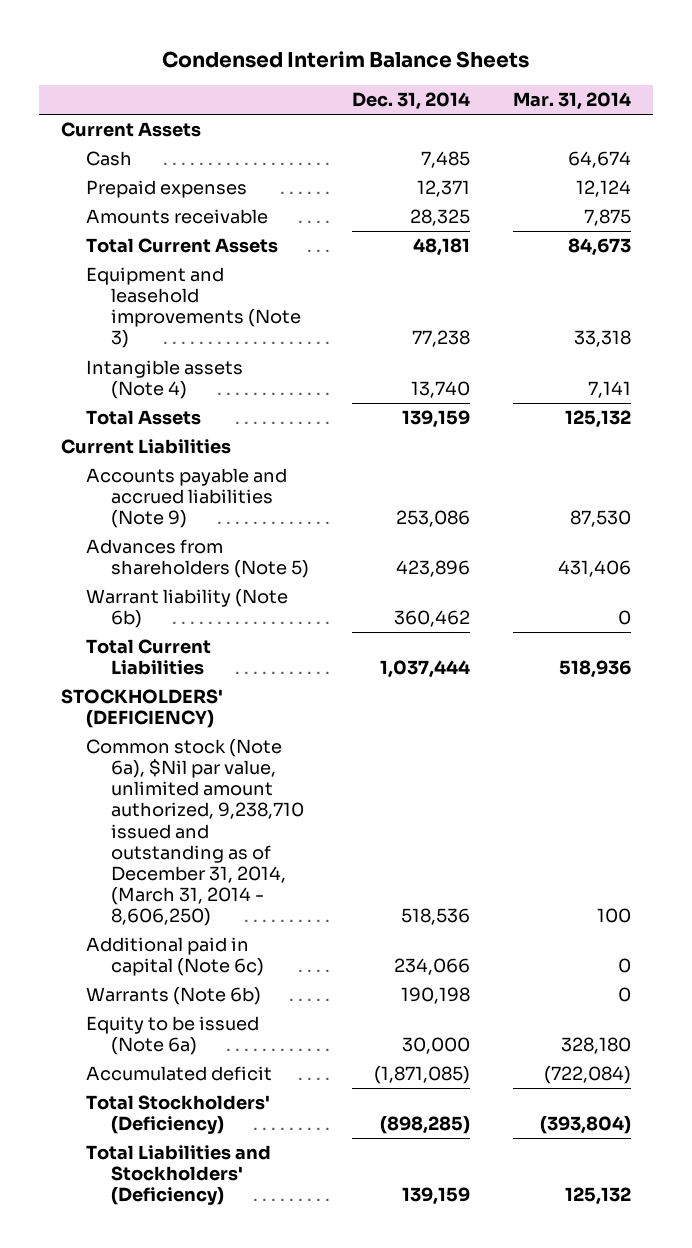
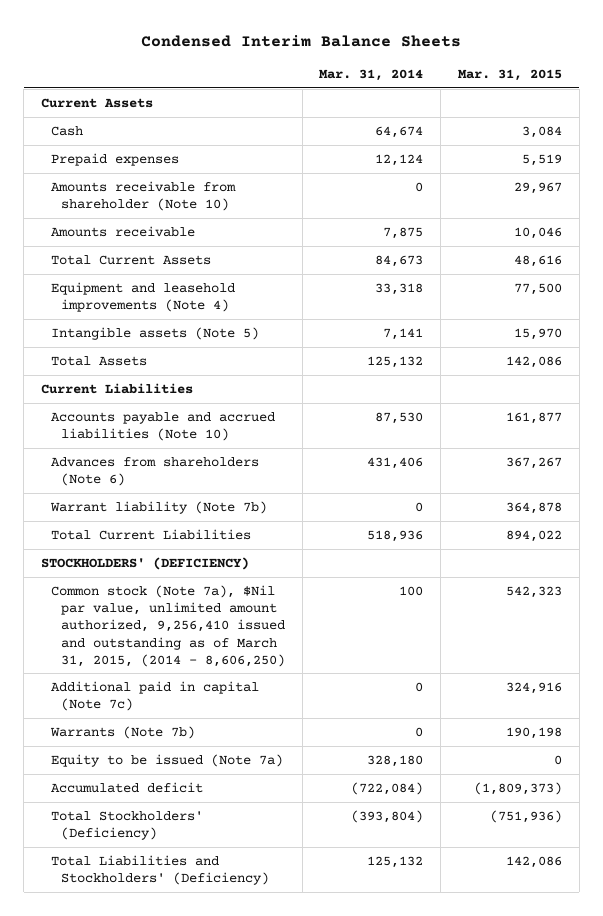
[351,92,470,111] Dec. 31, 2014 -> none
none -> [457,68,562,81] Mar. 31, 2015
none -> [50,180,236,212] Amounts receivable from shareholder (Note 10)
[85,267,301,349] Equipment and leasehold improvements (Note 3) -> [50,281,235,313] Equipment and leasehold improvements (Note 4)
[85,360,243,400] Intangible assets (Note 4) -> [50,326,259,340] Intangible assets (Note 5)
[85,468,287,529] Accounts payable and accrued liabilities (Note 9) -> [50,411,275,442] Accounts payable and accrued liabilities (Note 10)
[85,539,309,579] Advances from shareholders (Note 5) -> [50,456,259,487] Advances from shareholders (Note 6)
[85,589,288,629] Warrant liability (Note 6b) -> [49,500,267,514] Warrant liability (Note 7b)
[85,739,304,926] Common stock (Note 6a), $Nil par value, unlimited amount authorized, 9,238,710 issued and outstanding as of December 31, 2014, (March 31, 2014 - 8,606,250) -> [50,584,285,667] Common stock (Note 7a), $Nil par value, unlimited amount authorized, 9,256,410 issued and outstanding as of March 31, 2015, (2014 - 8,606,250)
[85,937,264,977] Additional paid in capital (Note 6c) -> [50,680,259,712] Additional paid in capital (Note 7c)
[85,987,261,1006] Warrants (Note 6b) -> [49,725,195,739] Warrants (Note 7b)
[85,1016,259,1056] Equity to be issued (Note 6a) -> [50,753,283,767] Equity to be issued (Note 7a)

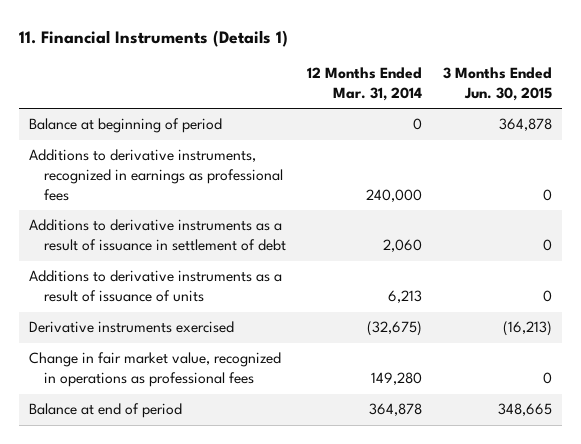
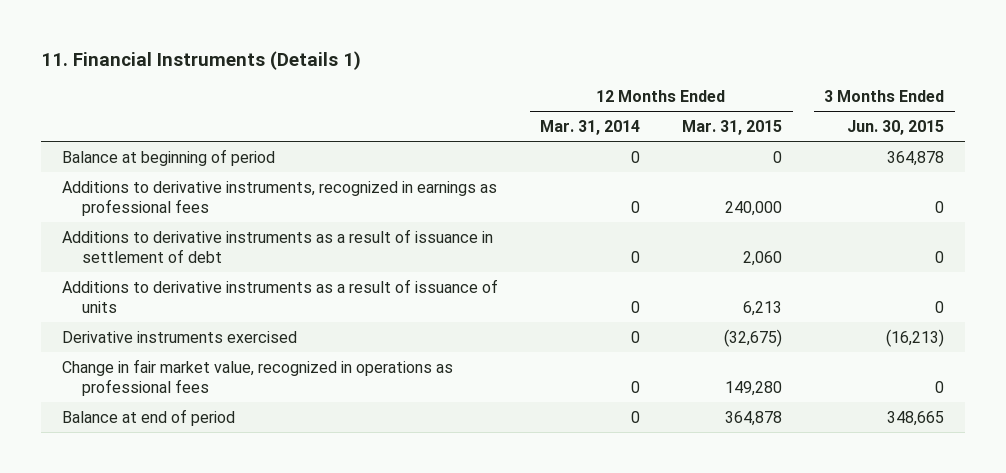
none -> [682,120,783,136] Mar. 31, 2015
[366,188,423,202] 240,000 -> [631,200,641,213] 0
[383,239,423,253] 2,060 -> [631,250,641,263] 0
[388,290,423,304] 6,213 -> [631,300,641,313] 0
[367,321,423,337] (32,675) -> [631,330,641,343] 0
[371,372,423,386] 149,280 -> [631,380,641,393] 0
[369,403,423,417] 364,878 -> [631,410,641,423] 0

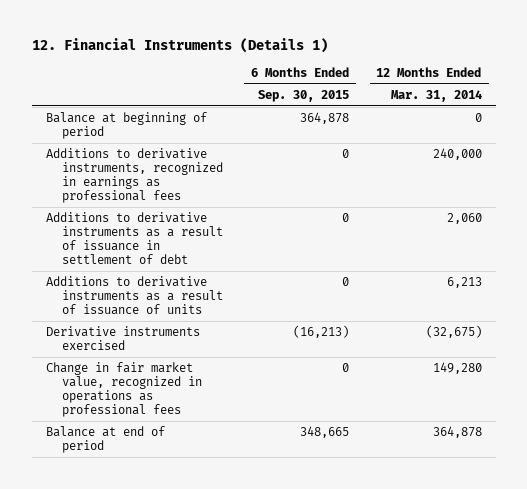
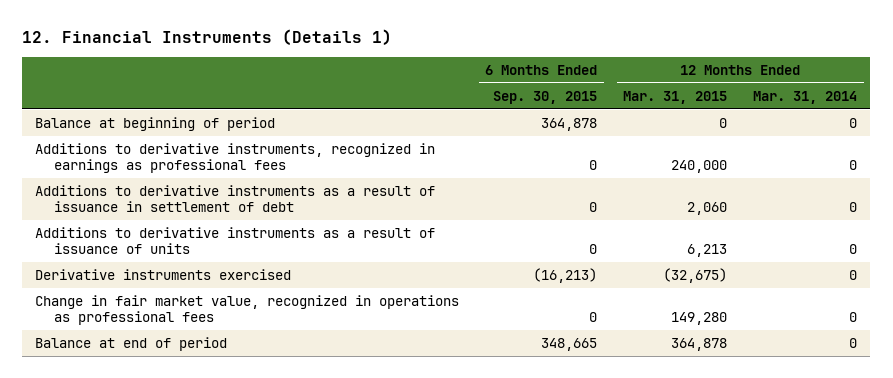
none -> [623,90,728,104] Mar. 31, 2015
[432,148,482,161] 240,000 -> [849,159,858,170] 0
[446,213,482,225] 2,060 -> [849,201,858,212] 0
[446,277,482,289] 6,213 -> [849,243,858,254] 0
[425,325,482,339] (32,675) -> [849,269,858,280] 0
[432,362,482,375] 149,280 -> [849,311,858,322] 0
[432,426,482,439] 364,878 -> [849,337,858,348] 0

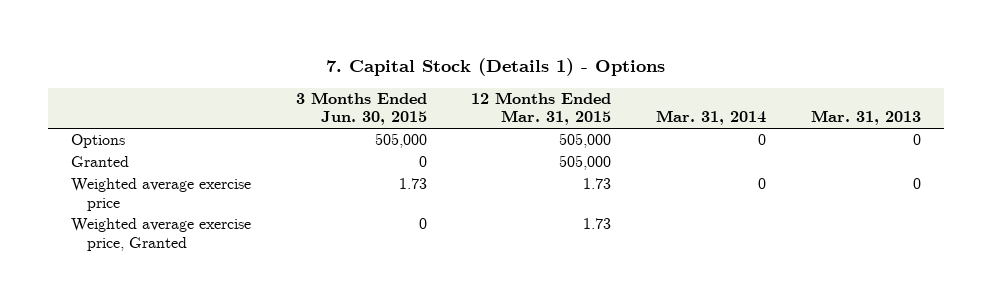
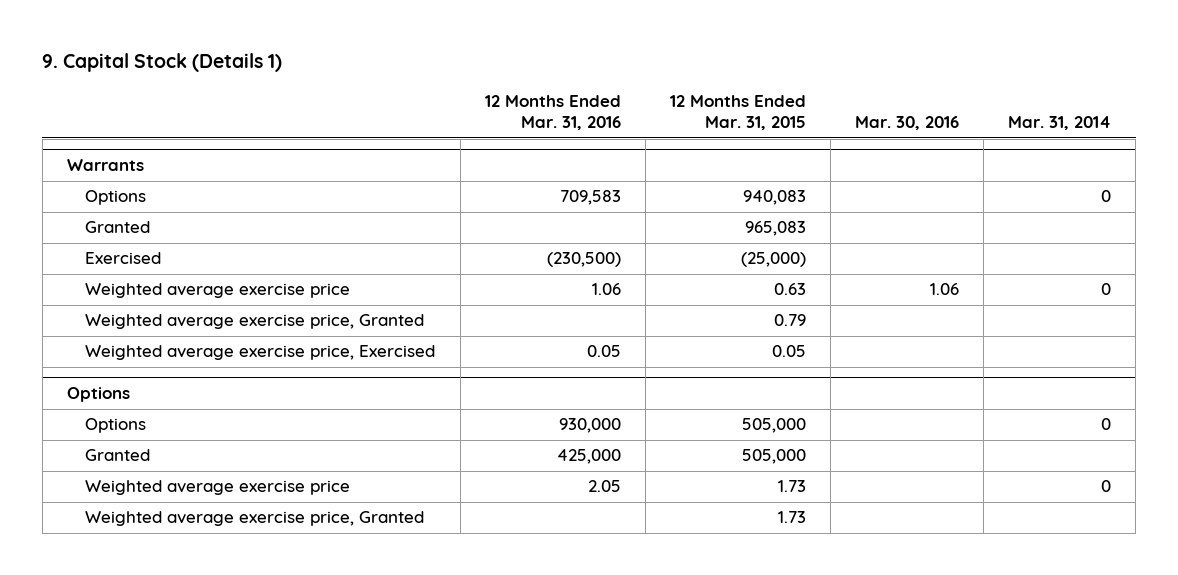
[325,58,665,77] 7. Capital Stock (Details 1) - Options -> [42,53,283,73] 9. Capital Stock (Details 1)
[295,92,427,126] 3 Months Ended Jun. 30, 2015 -> none
[811,110,922,126] Mar. 31, 2013 -> none
none -> [484,94,621,131] 12 Months Ended Mar. 31, 2016
none -> [855,116,960,131] Mar. 30, 2016
none -> [66,159,144,172] Warrants
none -> [85,190,147,206] Options
none -> [85,221,151,234] Granted
none -> [85,252,162,265] Exercised
none -> [85,283,351,299] Weighted average exercise price
none -> [85,314,425,330] Weighted average exercise price, Granted
none -> [85,345,436,361] Weighted average exercise price, Exercised
none -> [66,387,130,403] Options

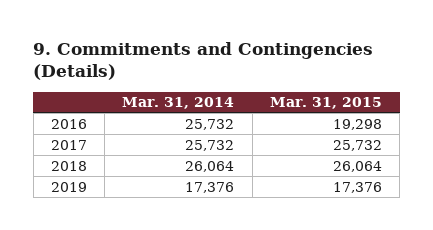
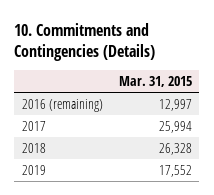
[33,42,374,81] 9. Commitments and Contingencies (Details) -> [14,22,156,61] 10. Commitments and Contingencies (Details)
[122,97,235,110] Mar. 31, 2014 -> none
[50,118,87,129] 2016 -> [22,98,104,112] 2016 (remaining)
[332,118,382,130] 19,298 -> [158,98,192,111] 12,997
[332,139,382,151] 25,732 -> [158,120,192,133] 25,994
[332,160,382,172] 26,064 -> [158,142,192,155] 26,328
[332,181,382,193] 17,376 -> [158,164,192,177] 17,552

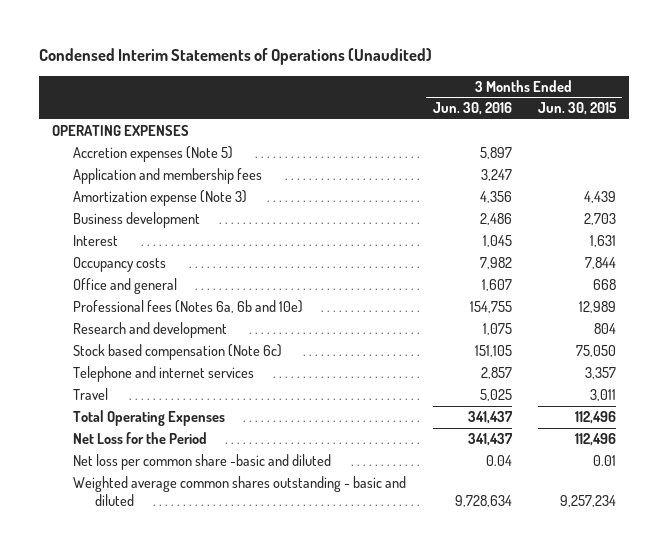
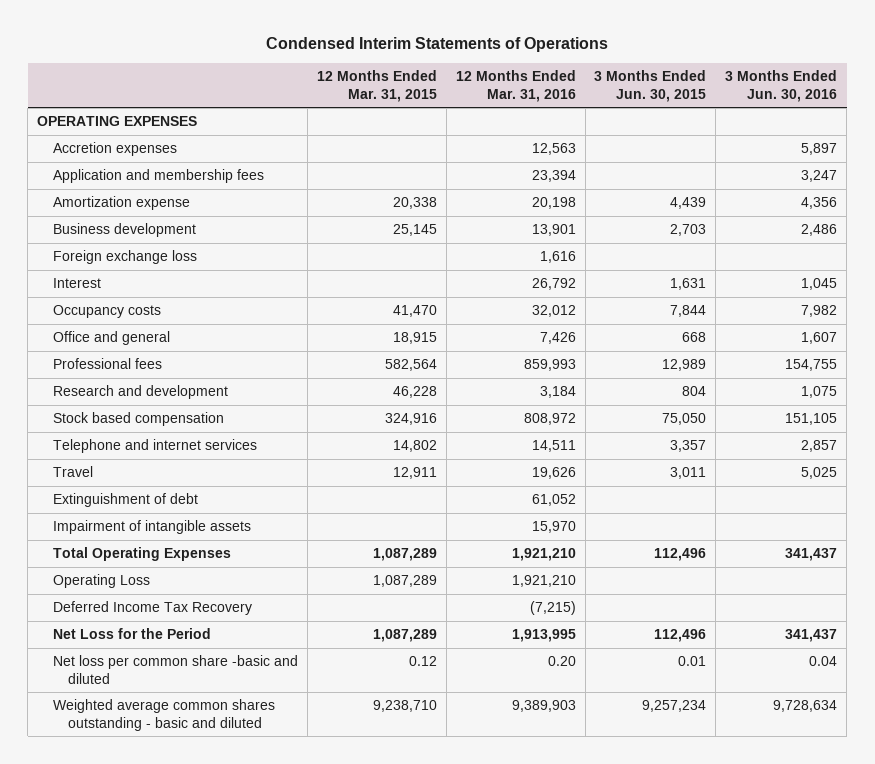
[39,48,433,66] Condensed Interim Statements of Operations (Unaudited) -> [266,37,609,53] Condensed Interim Statements of Operations
none -> [316,70,437,102] 12 Months Ended Mar. 31, 2015
none -> [455,70,576,102] 12 Months Ended Mar. 31, 2016
[73,146,234,163] Accretion expenses (Note 5) -> [52,142,177,157] Accretion expenses
[73,190,248,207] Amortization expense (Note 3) -> [52,196,190,211] Amortization expense
none -> [52,250,197,265] Foreign exchange loss
[73,300,304,314] Professional fees (Notes 6a, 6b and 10e) -> [52,358,162,370] Professional fees
[73,344,283,361] Stock based compensation (Note 6c) -> [52,412,224,427] Stock based compensation
none -> [52,493,198,508] Extinguishment of debt
none -> [52,520,251,535] Impairment of intangible assets
none -> [52,574,150,589] Operating Loss
none -> [52,601,252,616] Deferred Income Tax Recovery

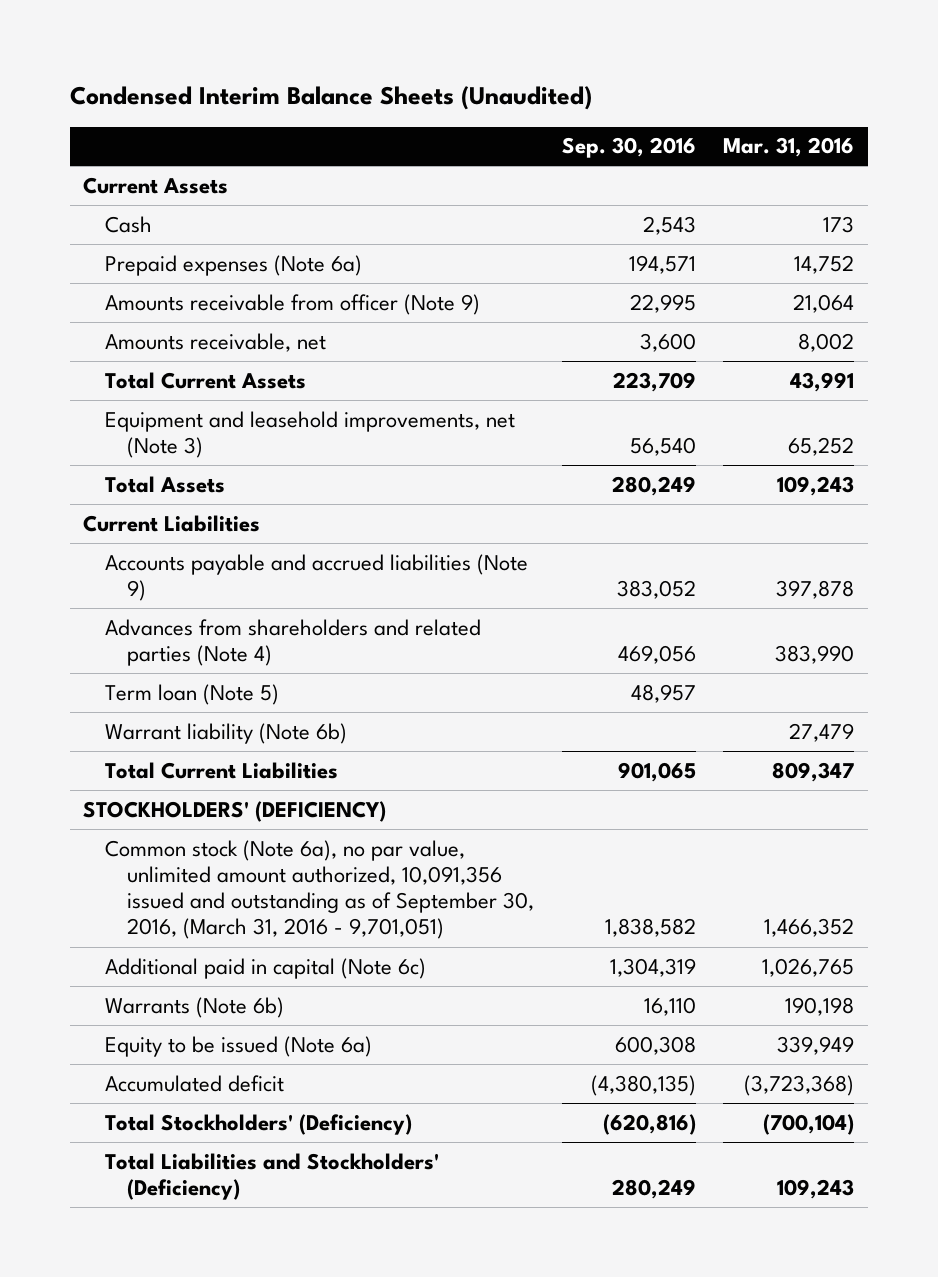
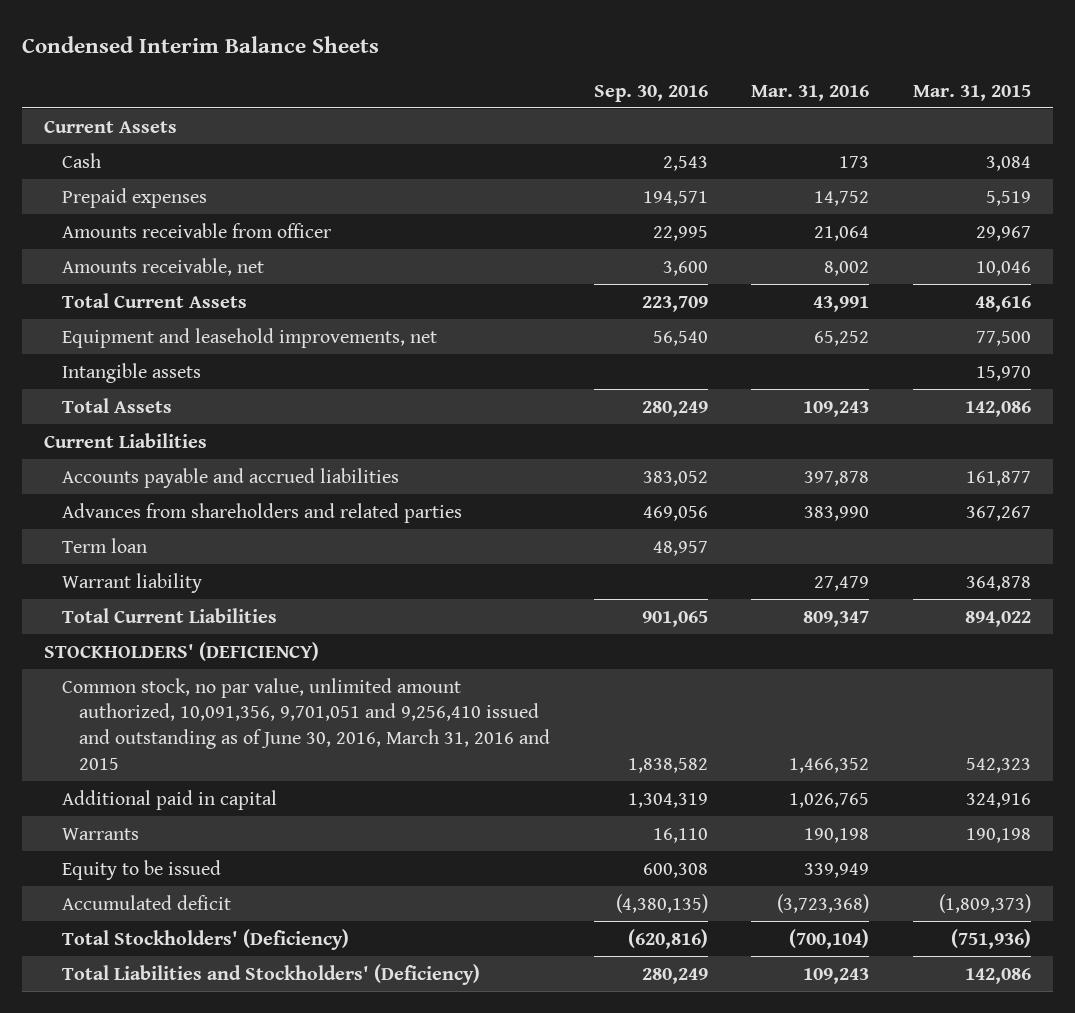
[69,86,592,111] Condensed Interim Balance Sheets (Unaudited) -> [22,36,380,54] Condensed Interim Balance Sheets
none -> [912,84,1031,101] Mar. 31, 2015
[105,254,363,276] Prepaid expenses (Note 6a) -> [61,187,207,208] Prepaid expenses
[105,293,481,315] Amounts receivable from officer (Note 9) -> [61,222,331,238] Amounts receivable from officer
[105,410,516,459] Equipment and leasehold improvements, net (Note 3) -> [61,327,437,348] Equipment and leasehold improvements, net
none -> [61,362,201,383] Intangible assets
[105,553,529,602] Accounts payable and accrued liabilities (Note 9) -> [61,467,399,488] Accounts payable and accrued liabilities
[105,618,482,667] Advances from shareholders and related parties (Note 4) -> [61,502,462,523] Advances from shareholders and related parties
[105,683,280,705] Term loan (Note 5) -> [61,537,147,553] Term loan
[105,722,348,744] Warrant liability (Note 6b) -> [61,572,202,593] Warrant liability
[105,839,534,940] Common stock (Note 6a), no par value, unlimited amount authorized, 10,091,356 issued and outstanding as of September 30, 2016, (March 31, 2016 - 9,701,051) -> [61,677,551,771] Common stock, no par value, unlimited amount authorized, 10,091,356, 9,701,051 and 9,256,410 issued and outstanding as of June 30, 2016, March 31, 2016 and 2015
[105,957,427,979] Additional paid in capital (Note 6c) -> [61,789,277,810] Additional paid in capital
[105,996,285,1018] Warrants (Note 6b) -> [61,827,139,840] Warrants
[105,1035,373,1057] Equity to be issued (Note 6a) -> [61,859,221,880] Equity to be issued

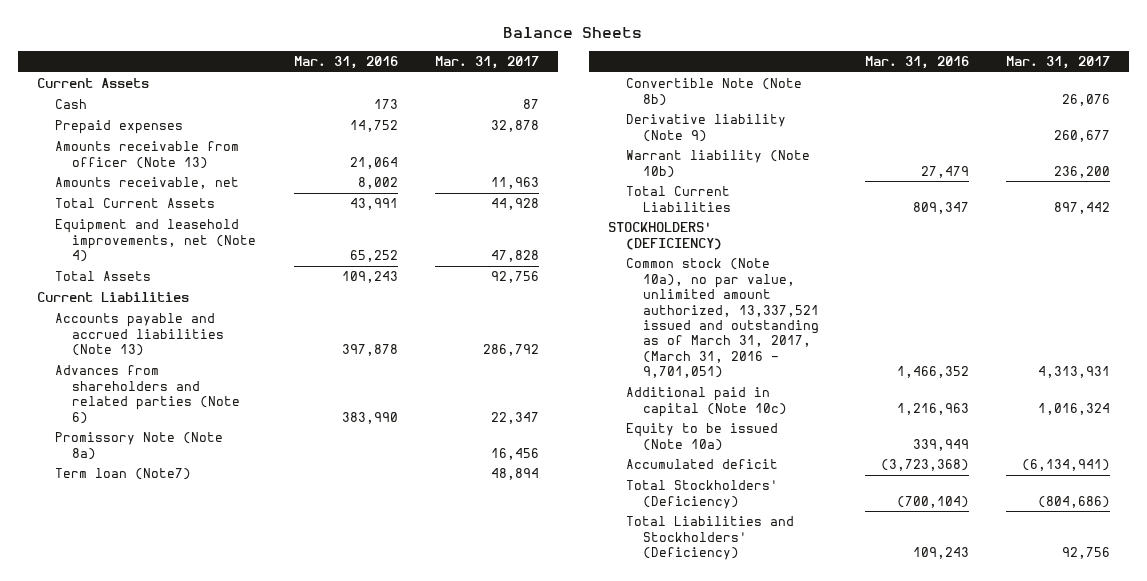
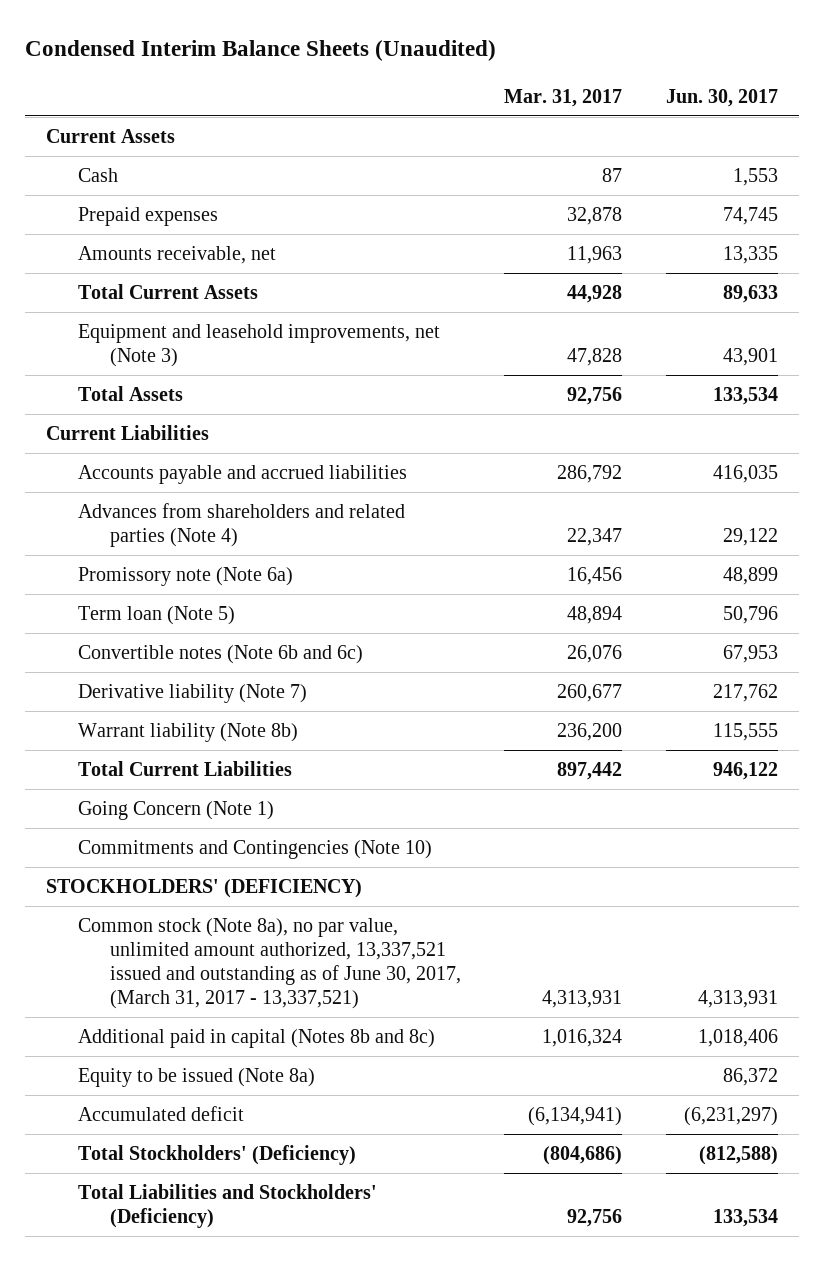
[503,27,643,39] Balance Sheets -> [24,40,496,62] Condensed Interim Balance Sheets (Unaudited)
[293,55,398,69] Mar. 31, 2016 -> none
none -> [665,88,778,107] Jun. 30, 2017
[54,141,239,169] Amounts receivable from officer (Note 13) -> none
[54,219,257,263] Equipment and leasehold improvements, net (Note 4) -> [78,324,441,368] Equipment and leasehold improvements, net (Note 3)
[54,313,225,357] Accounts payable and accrued liabilities (Note 13) -> [78,465,408,485] Accounts payable and accrued liabilities
[54,365,241,424] Advances from shareholders and related parties (Note 6) -> [78,503,406,548] Advances from shareholders and related parties (Note 4)
[54,432,223,460] Promissory Note (Note 8a) -> [78,567,294,587] Promissory note (Note 6a)
[54,468,191,481] Term loan (Note7) -> [78,606,236,626] Term loan (Note 5)
[625,78,802,106] Convertible Note (Note 8b) -> [78,645,364,665] Convertible notes (Note 6b and 6c)
[625,114,786,142] Derivative liability (Note 9) -> [78,684,308,704] Derivative liability (Note 7)
[625,150,810,178] Warrant liability (Note 10b) -> [78,723,299,743] Warrant liability (Note 8b)
none -> [78,801,275,821] Going Concern (Note 1)
none -> [78,840,433,860] Commitments and Contingencies (Note 10)
[625,258,820,379] Common stock (Note 10a), no par value, unlimited amount authorized, 13,337,521 issued and outstanding as of March 31, 2017, (March 31, 2016 - 9,701,051) -> [78,918,461,1010] Common stock (Note 8a), no par value, unlimited amount authorized, 13,337,521 issued and outstanding as of June 30, 2017, (March 31, 2017 - 13,337,521)
[625,387,788,417] Additional paid in capital (Note 10c) -> [78,1029,436,1049] Additional paid in capital (Notes 8b and 8c)
[625,423,778,451] Equity to be issued (Note 10a) -> [78,1068,316,1088] Equity to be issued (Note 8a)

